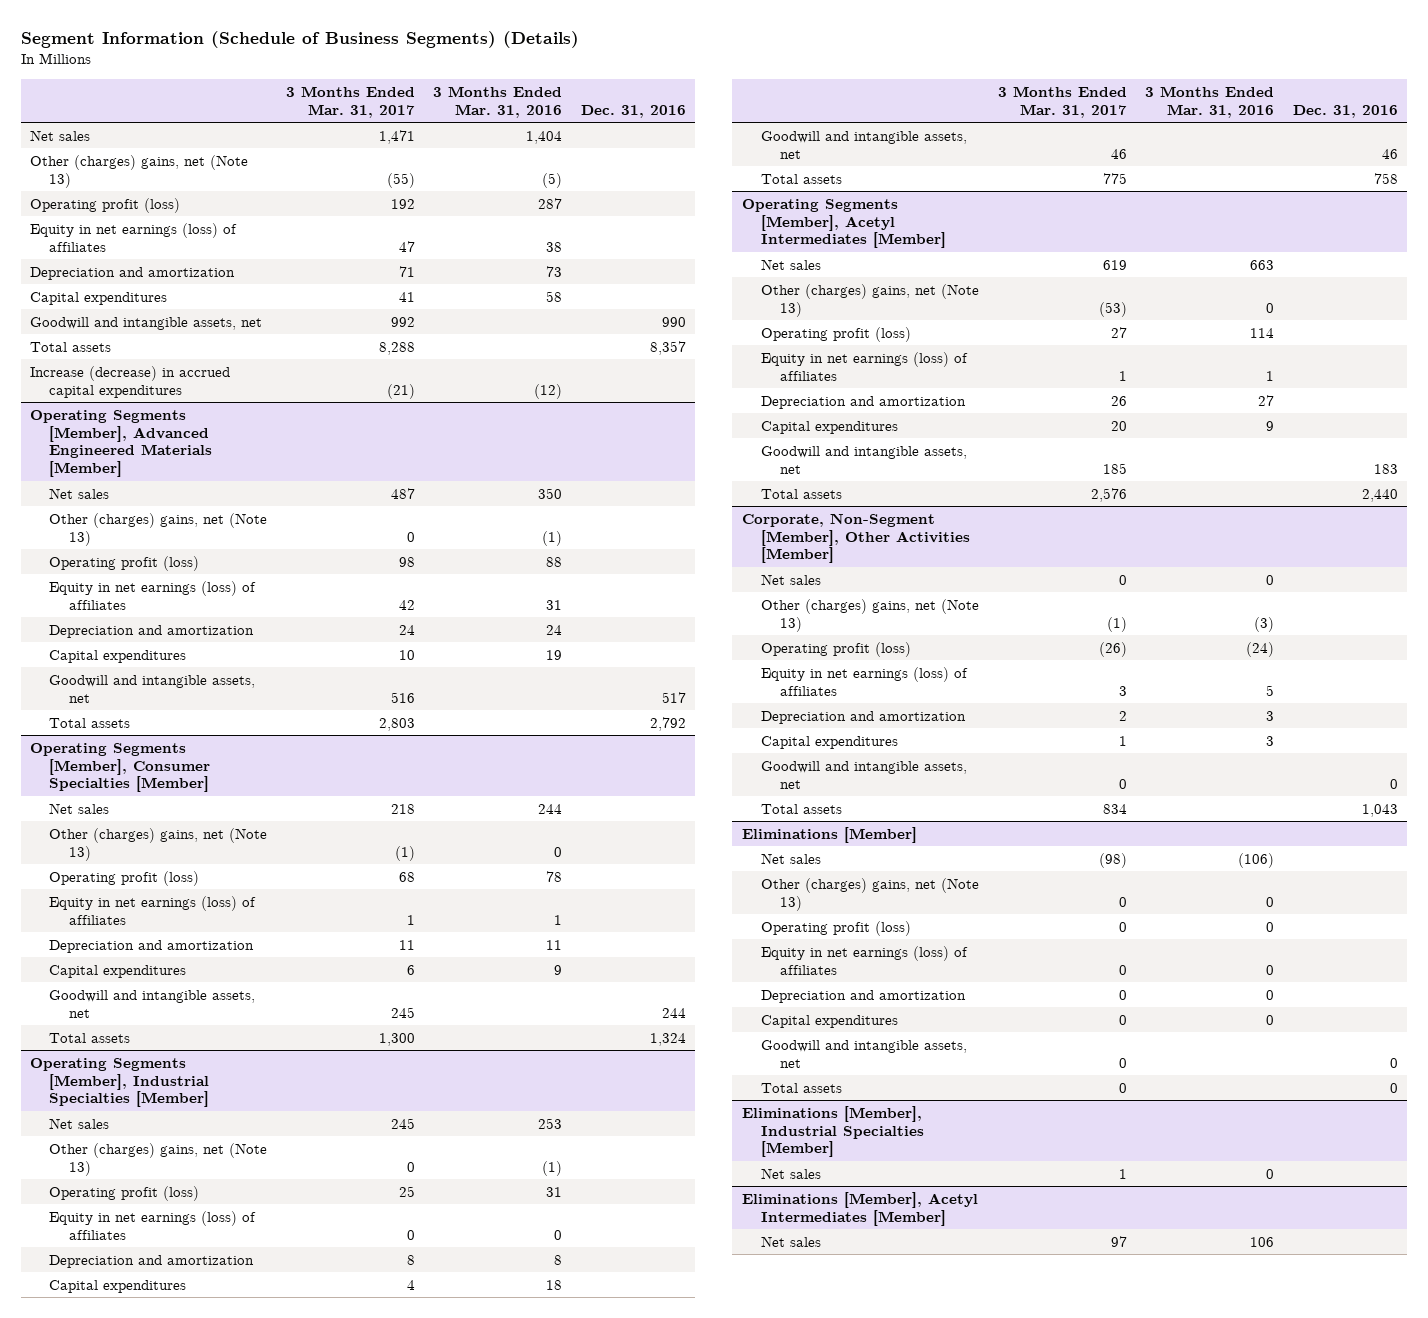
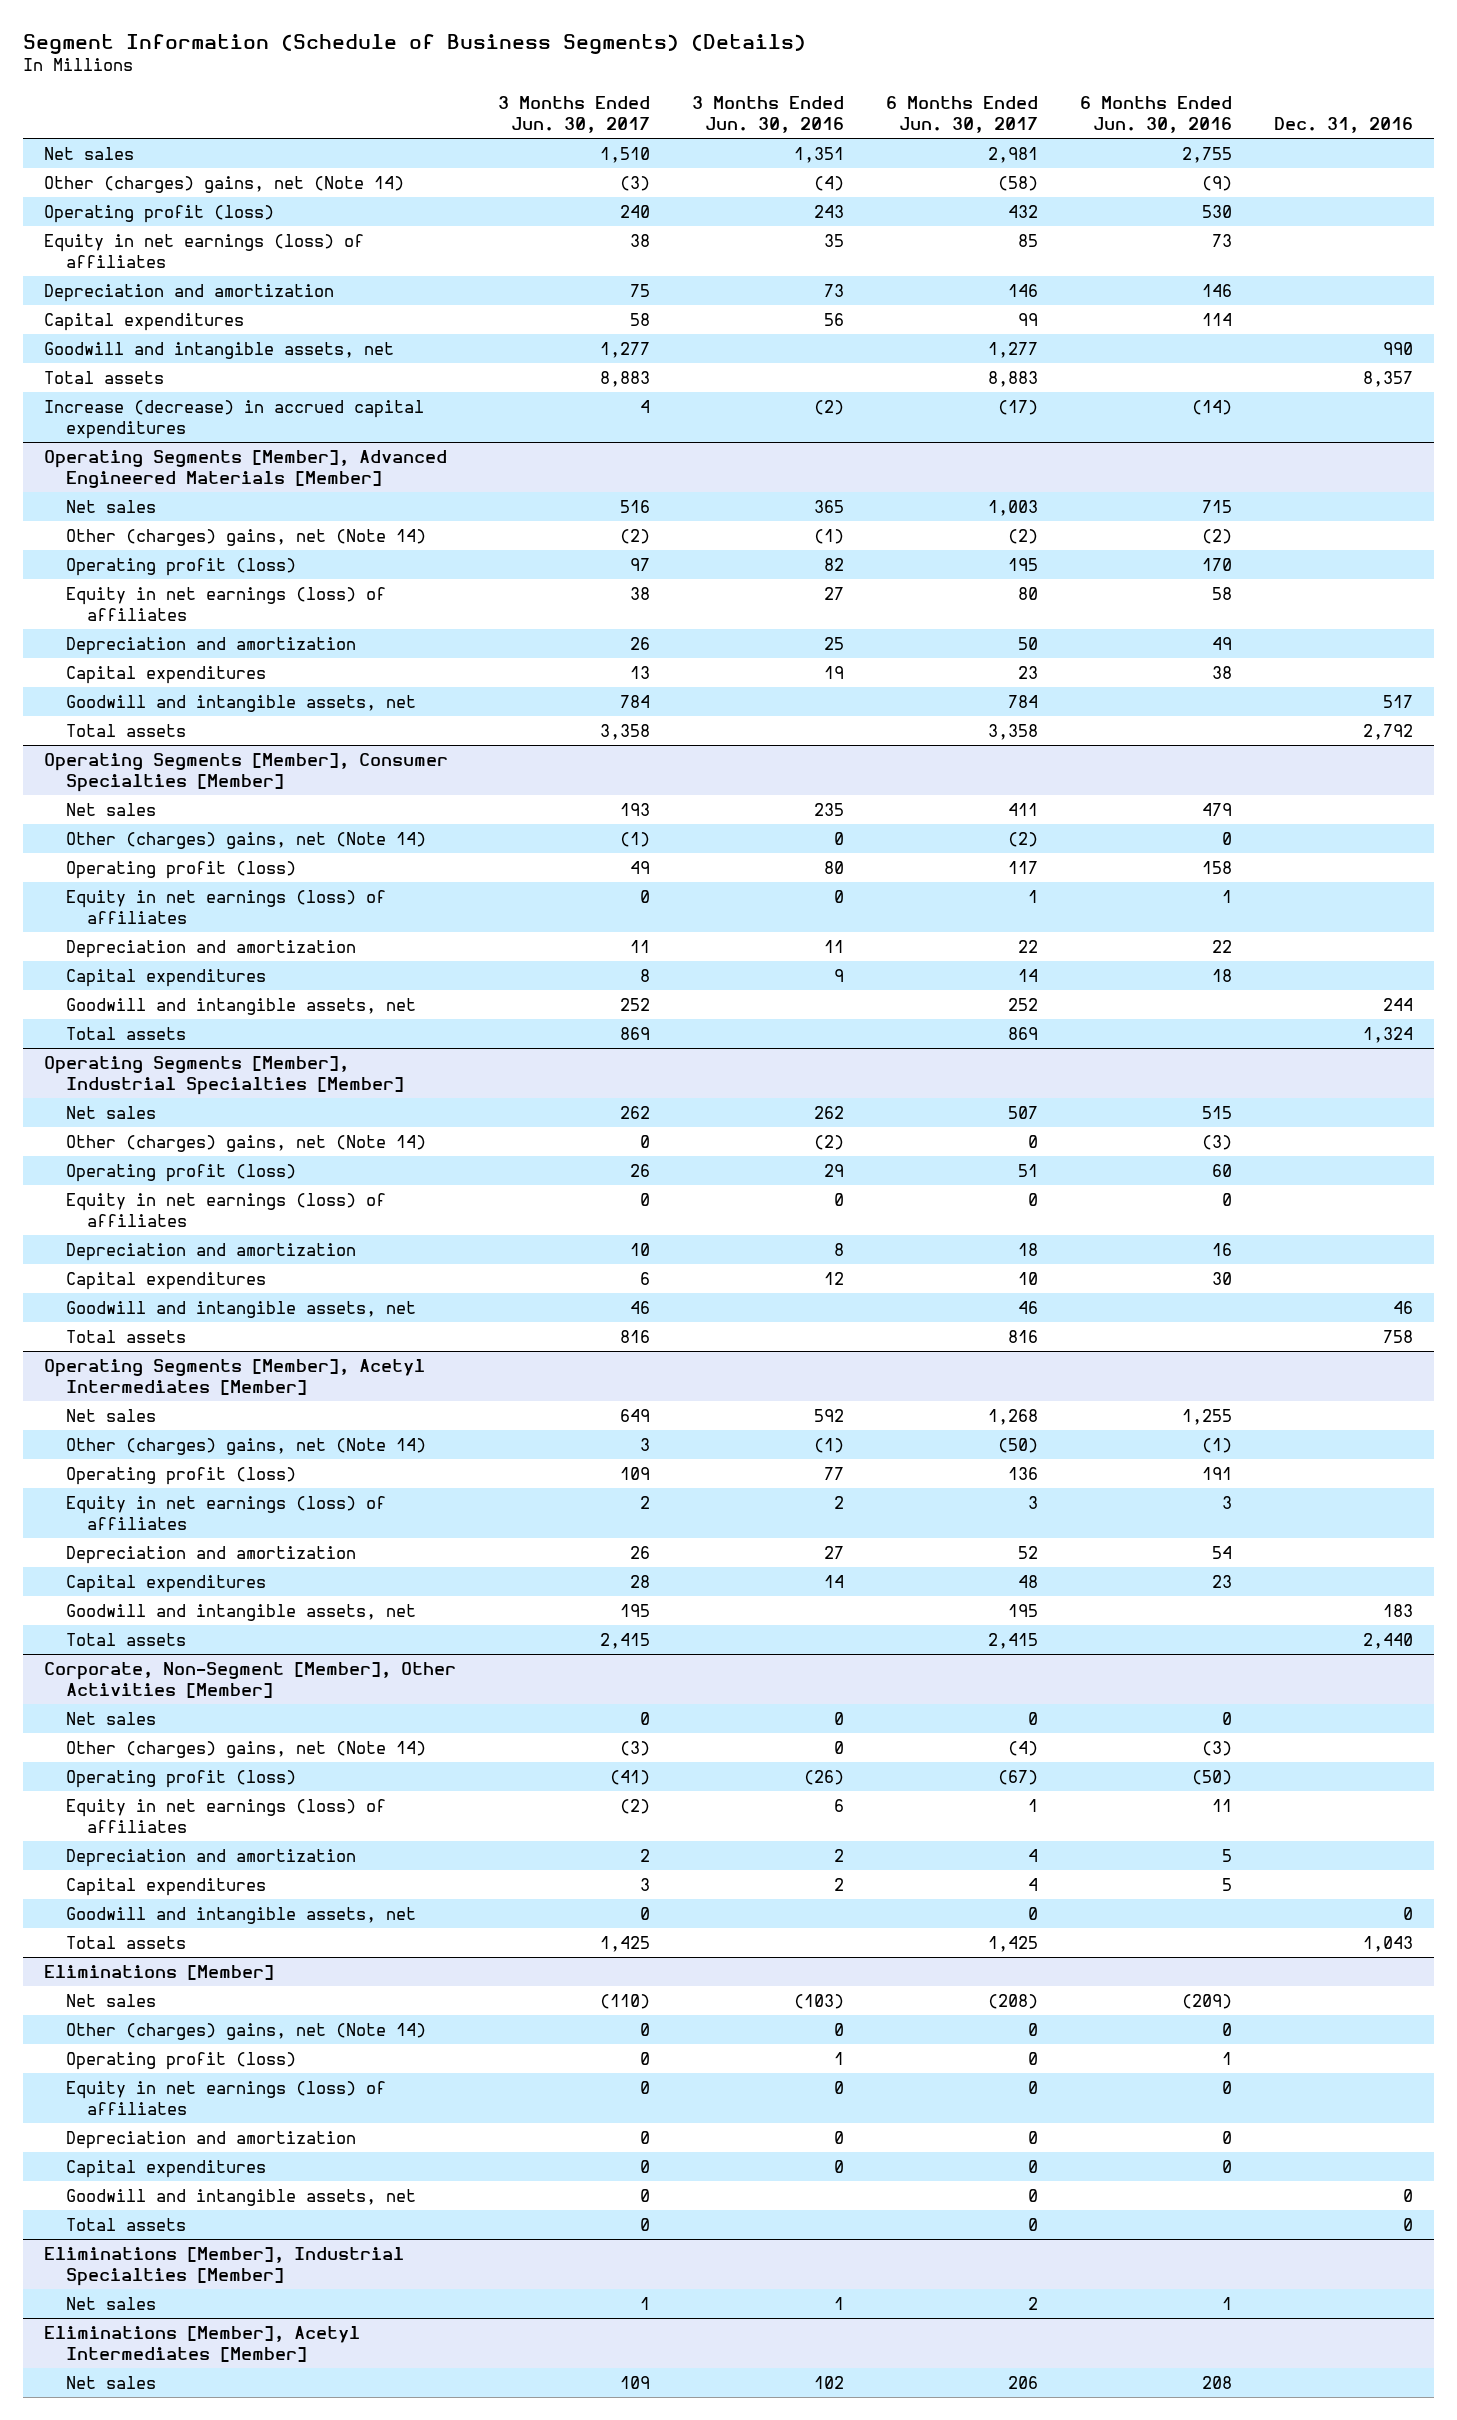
[285,85,415,118] 3 Months Ended Mar. 31, 2017 -> none
[433,85,563,118] 3 Months Ended Mar. 31, 2016 -> none
none -> [498,95,651,134] 3 Months Ended Jun. 30, 2017
none -> [692,95,845,134] 3 Months Ended Jun. 30, 2016
none -> [886,95,1039,134] 6 Months Ended Jun. 30, 2017
none -> [1079,95,1232,134] 6 Months Ended Jun. 30, 2016
[30,154,249,188] Other (charges) gains, net (Note 13) -> [44,175,405,193] Other (charges) gains, net (Note 14)
[49,512,268,546] Other (charges) gains, net (Note 13) -> [65,528,426,546] Other (charges) gains, net (Note 14)
[49,827,268,861] Other (charges) gains, net (Note 13) -> [65,831,426,849] Other (charges) gains, net (Note 14)
[49,1142,268,1176] Other (charges) gains, net (Note 13) -> [65,1134,426,1152] Other (charges) gains, net (Note 14)
[761,283,980,317] Other (charges) gains, net (Note 13) -> [65,1437,426,1455] Other (charges) gains, net (Note 14)
[761,598,980,632] Other (charges) gains, net (Note 13) -> [65,1740,426,1758] Other (charges) gains, net (Note 14)
[761,877,980,911] Other (charges) gains, net (Note 13) -> [65,2022,426,2040] Other (charges) gains, net (Note 14)

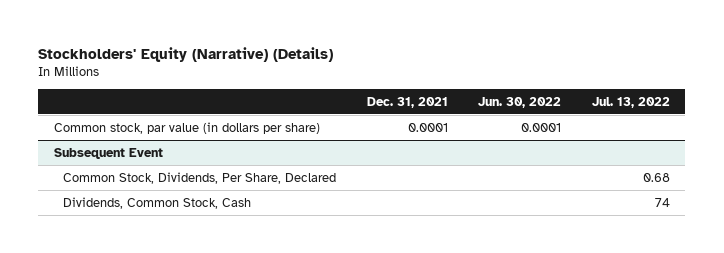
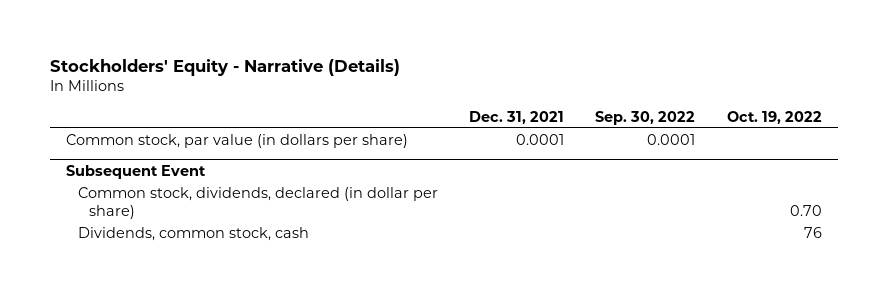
[38,46,334,62] Stockholders' Equity (Narrative) (Details) -> [49,58,400,76] Stockholders' Equity - Narrative (Details)
[478,96,562,108] Jun. 30, 2022 -> none
[591,96,670,108] Jul. 13, 2022 -> none
none -> [595,110,696,125] Sep. 30, 2022
none -> [726,110,822,124] Oct. 19, 2022
[62,171,336,184] Common Stock, Dividends, Per Share, Declared -> [77,187,438,219] Common stock, dividends, declared (in dollar per share)
[62,196,251,209] Dividends, Common Stock, Cash -> [77,227,309,242] Dividends, common stock, cash

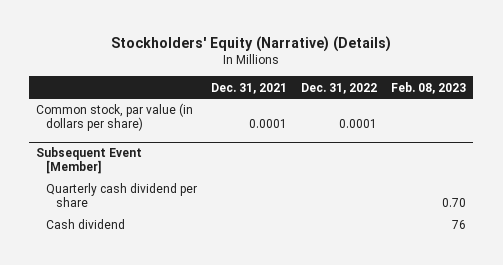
[49,58,400,76] Stockholders' Equity - Narrative (Details) -> [111,35,392,52] Stockholders' Equity (Narrative) (Details)
[595,110,696,125] Sep. 30, 2022 -> none
[726,110,822,124] Oct. 19, 2022 -> none
none -> [301,82,378,94] Dec. 31, 2022
none -> [391,81,467,94] Feb. 08, 2023
[65,164,206,179] Subsequent Event -> [36,147,143,175] Subsequent Event [Member]
[77,187,438,219] Common stock, dividends, declared (in dollar per share) -> [46,183,198,208] Quarterly cash dividend per share
[77,227,309,242] Dividends, common stock, cash -> [46,219,126,230] Cash dividend

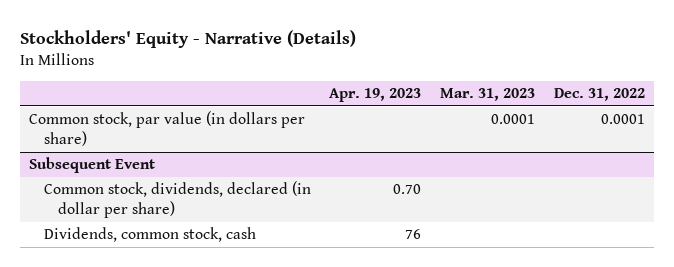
[111,35,392,52] Stockholders' Equity (Narrative) (Details) -> [19,29,356,48] Stockholders' Equity - Narrative (Details)
[211,82,288,94] Dec. 31, 2021 -> none
[391,81,467,94] Feb. 08, 2023 -> none
none -> [329,88,422,103] Apr. 19, 2023
none -> [440,88,536,102] Mar. 31, 2023
[36,147,143,175] Subsequent Event [Member] -> [28,157,155,174] Subsequent Event
[46,183,198,208] Quarterly cash dividend per share -> [43,181,311,219] Common stock, dividends, declared (in dollar per share)
[46,219,126,230] Cash dividend -> [43,227,256,243] Dividends, common stock, cash

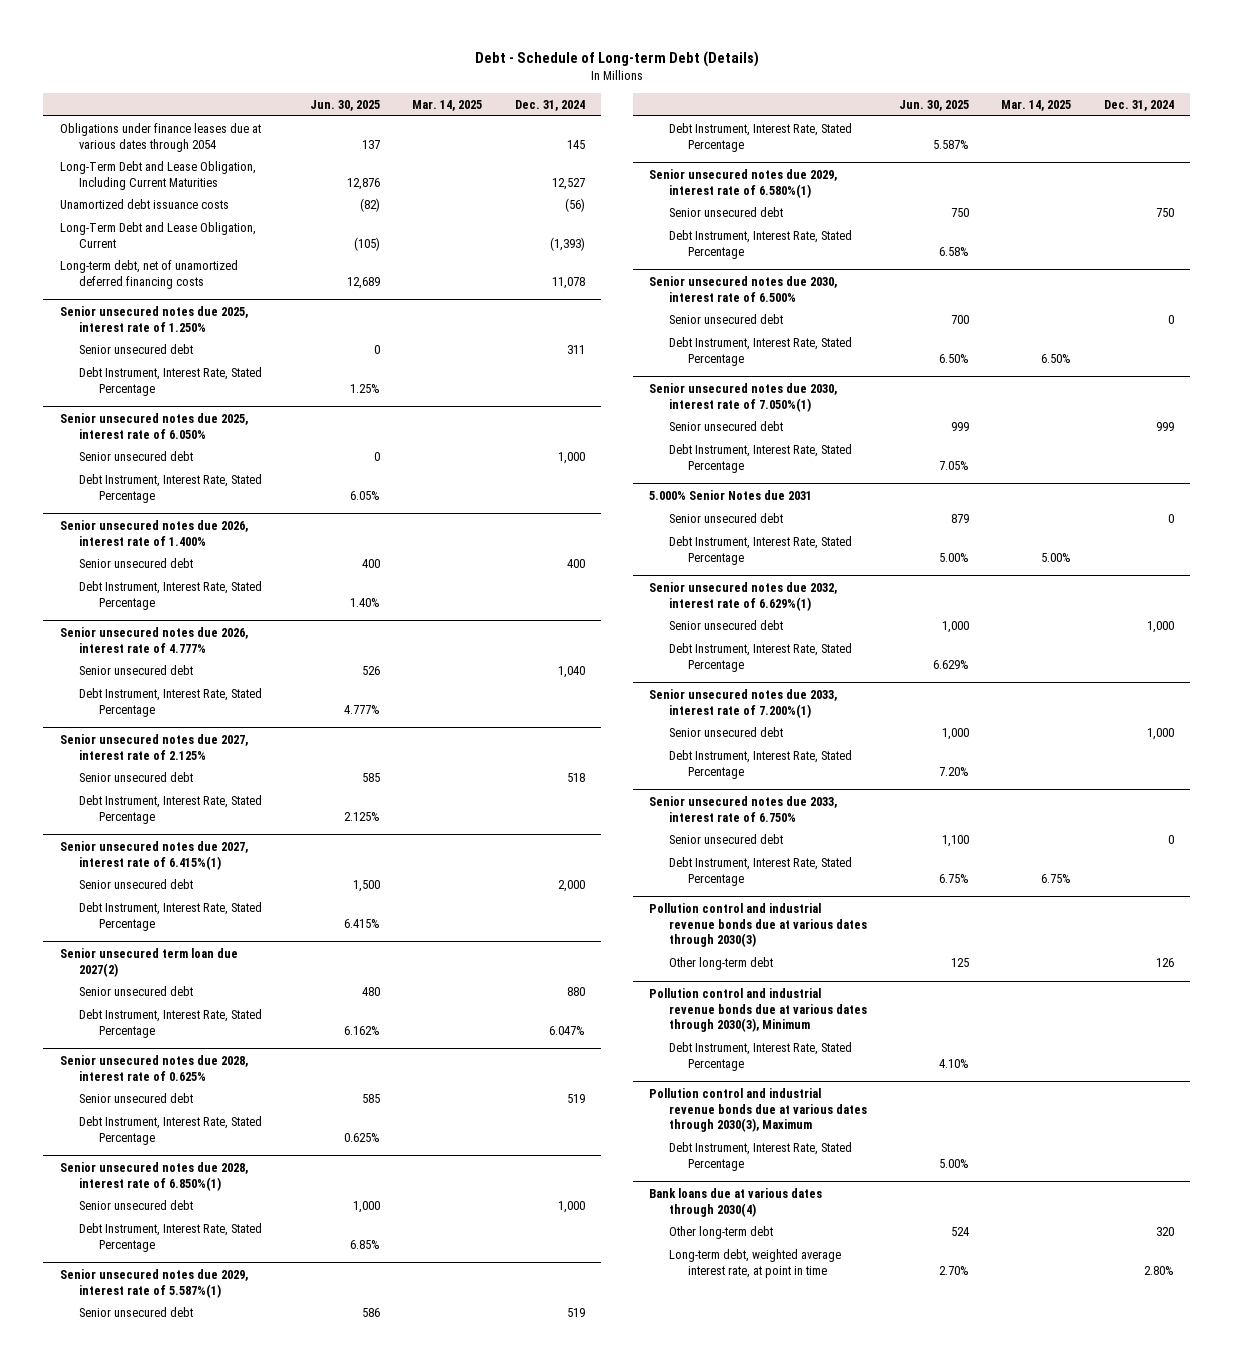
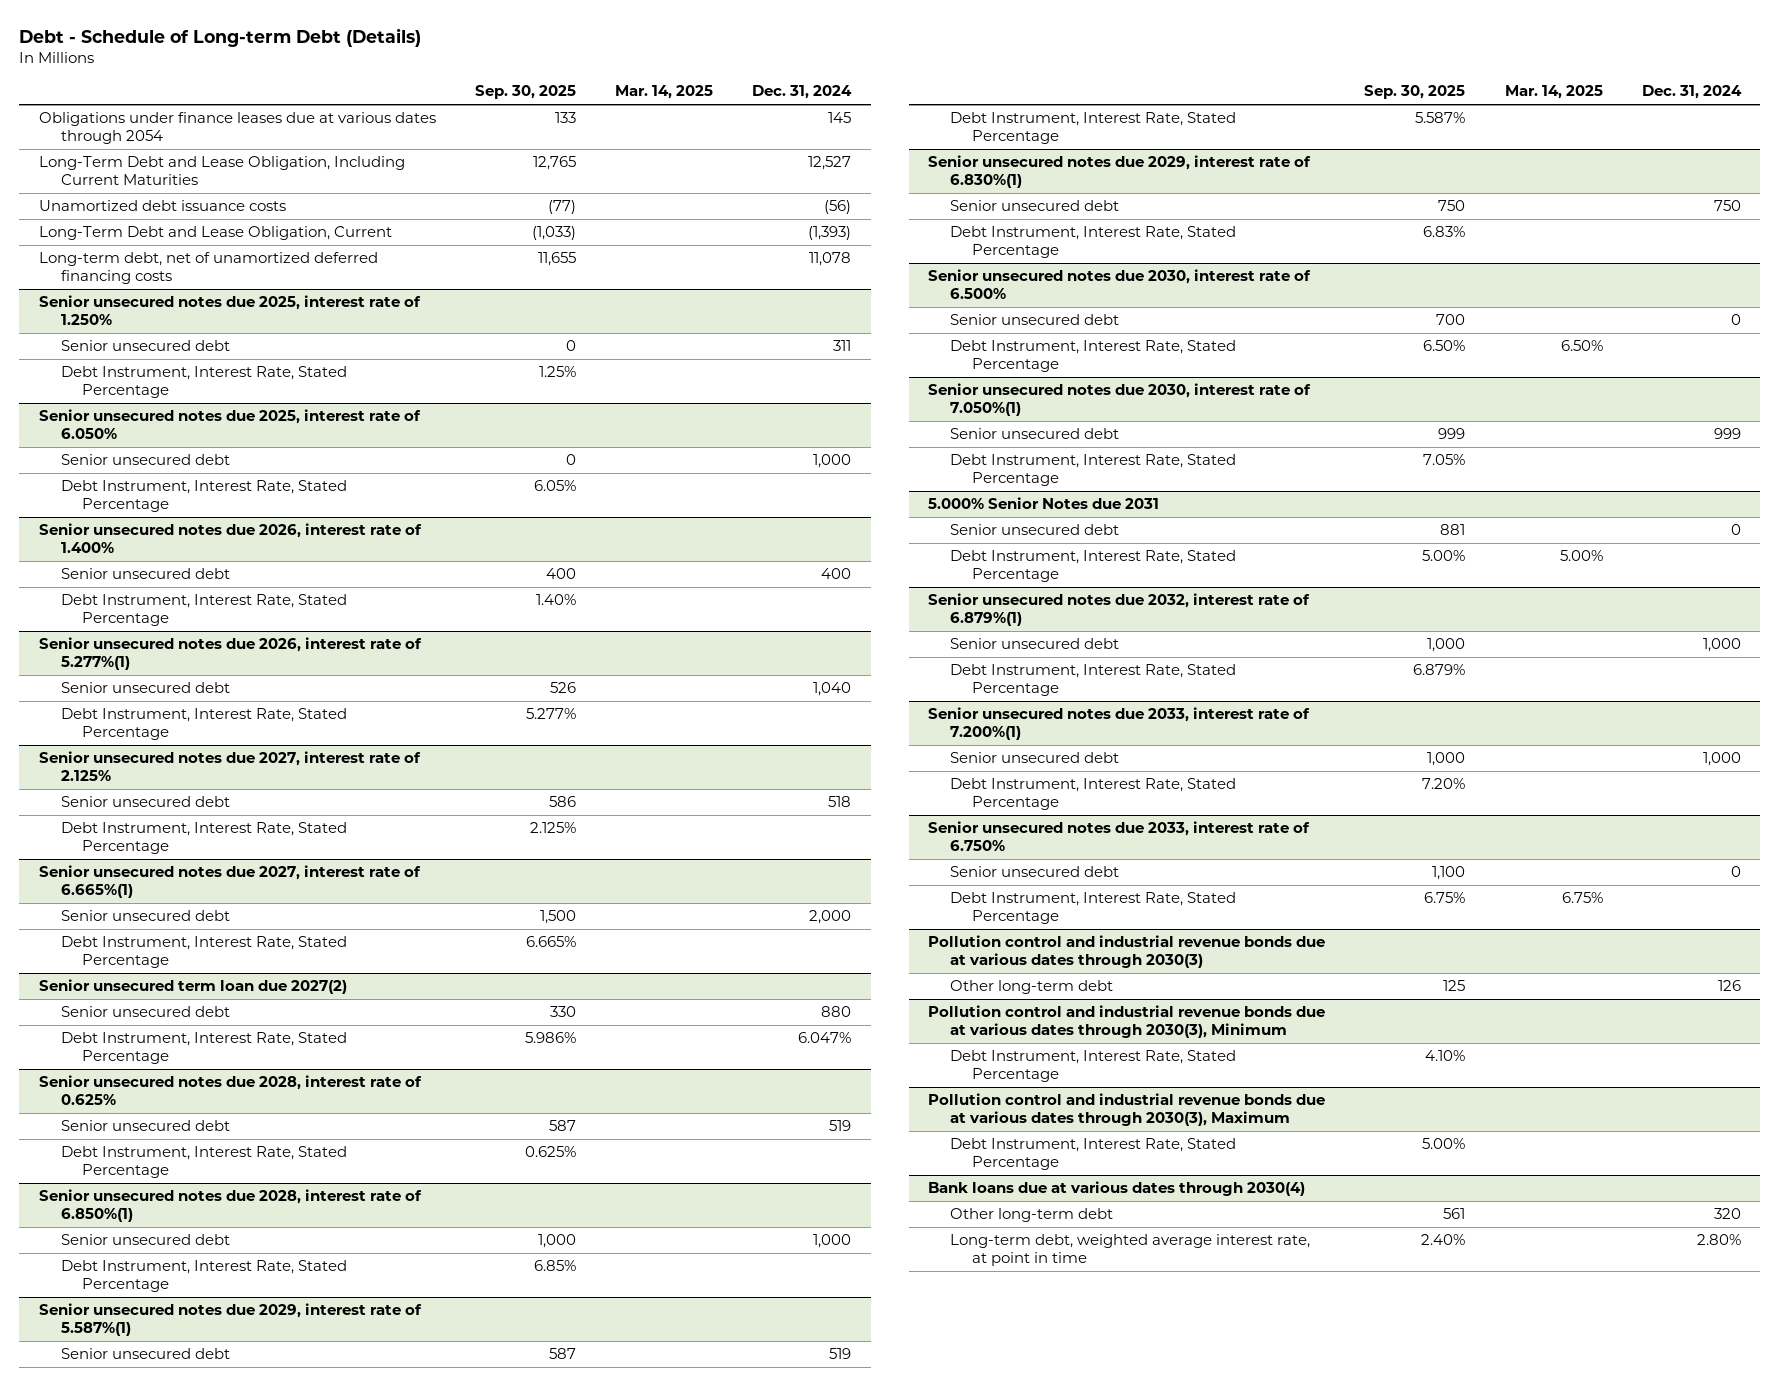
[309,99,380,111] Jun. 30, 2025 -> none
none -> [474,85,576,100] Sep. 30, 2025
[59,626,248,653] Senior unsecured notes due 2026, interest rate of 4.777% -> [38,637,422,670] Senior unsecured notes due 2026, interest rate of 5.277%(1)
[59,840,248,870] Senior unsecured notes due 2027, interest rate of 6.415%(1) -> [38,865,421,898] Senior unsecured notes due 2027, interest rate of 6.665%(1)
[648,168,837,198] Senior unsecured notes due 2029, interest rate of 6.580%(1) -> [928,155,1312,188] Senior unsecured notes due 2029, interest rate of 6.830%(1)
[648,581,837,611] Senior unsecured notes due 2032, interest rate of 6.629%(1) -> [928,593,1311,626] Senior unsecured notes due 2032, interest rate of 6.879%(1)

